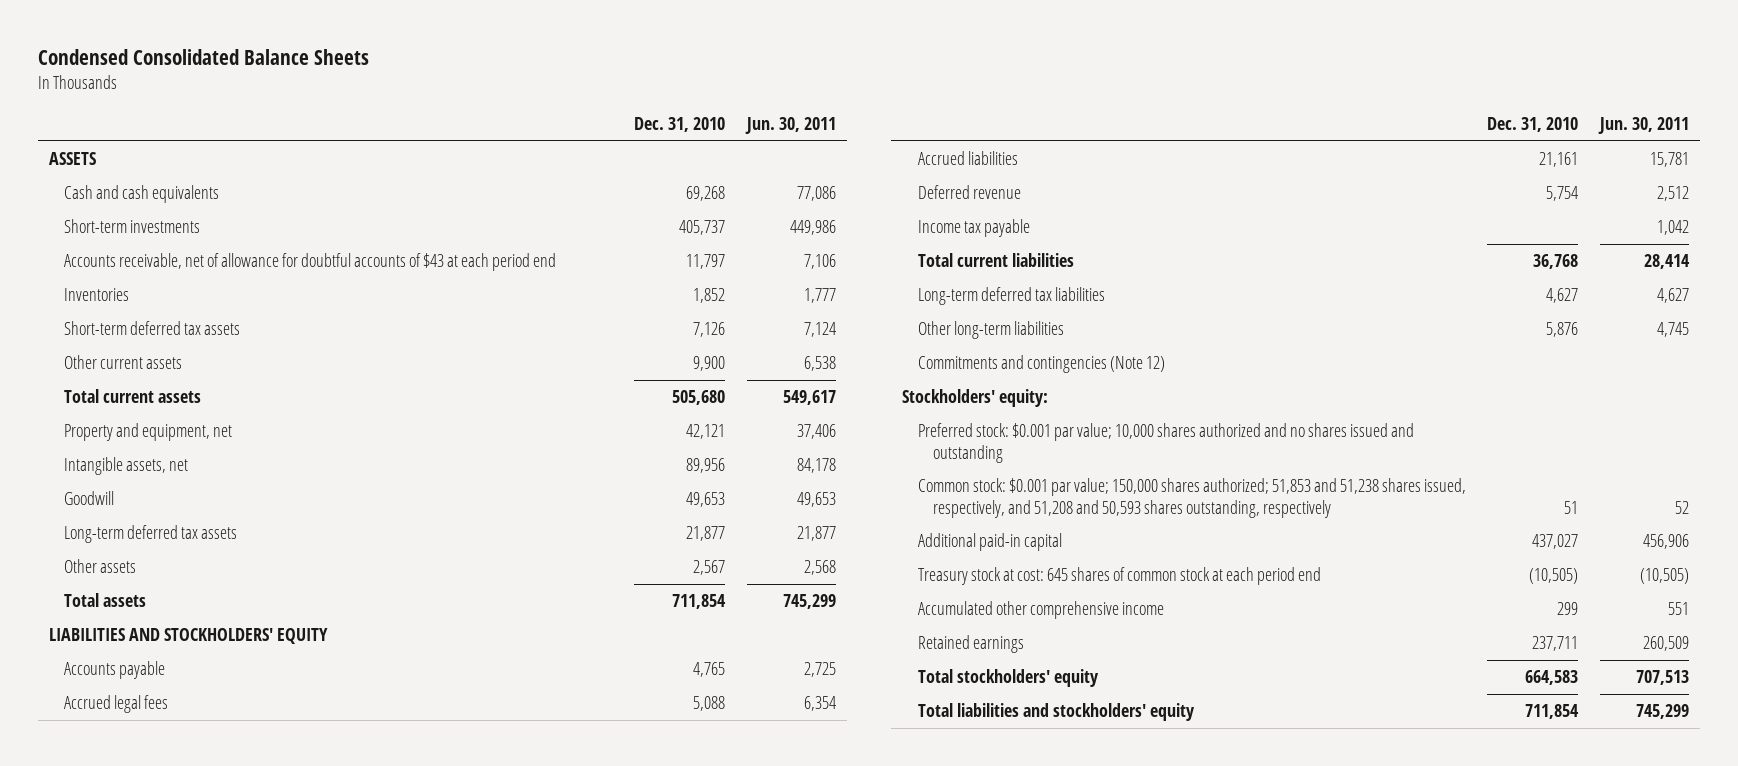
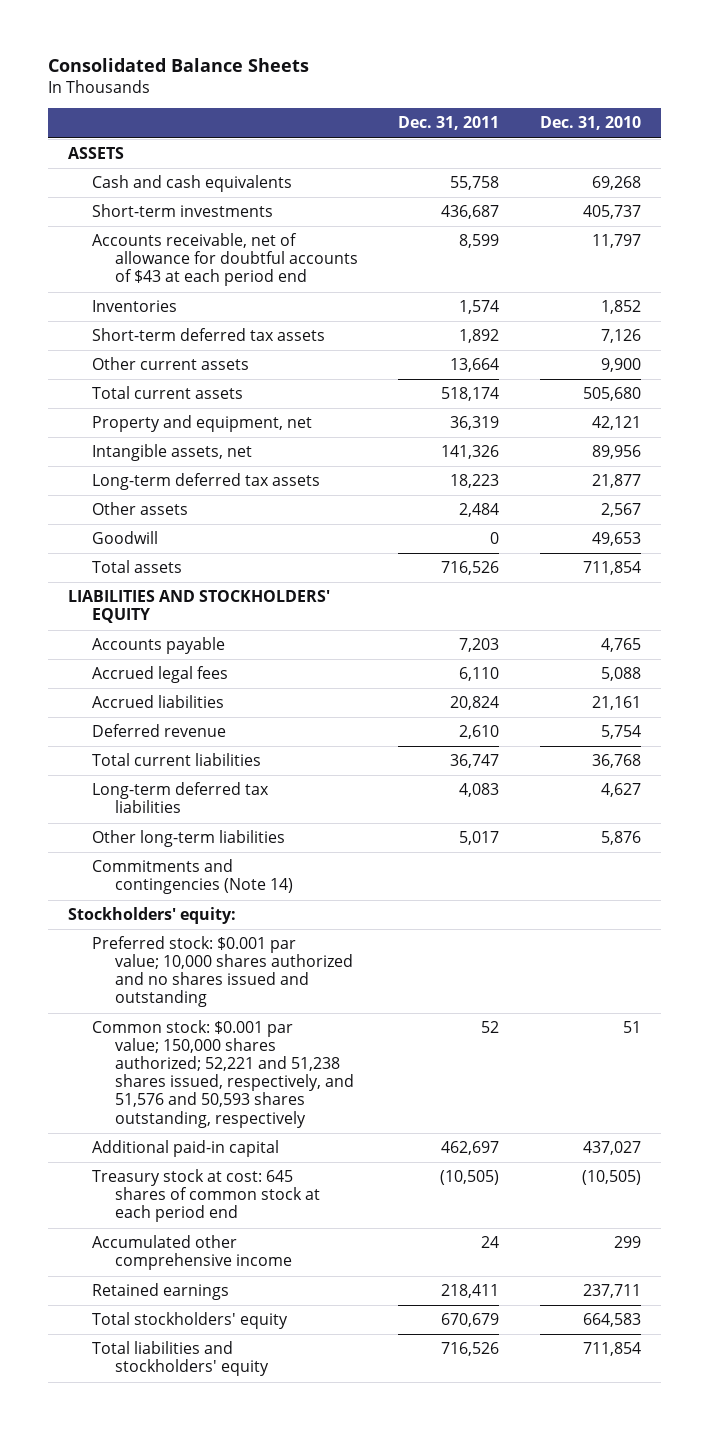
[37,49,369,66] Condensed Consolidated Balance Sheets -> [48,58,310,73] Consolidated Balance Sheets
[744,117,836,135] Jun. 30, 2011 -> none
none -> [398,116,500,131] Dec. 31, 2011
[64,491,115,506] Goodwill -> [91,531,158,545] Goodwill
[917,219,1030,238] Income tax payable -> none
[917,355,1165,374] Commitments and contingencies (Note 12) -> [91,859,294,895] Commitments and contingencies (Note 14)
[917,478,1466,518] Common stock: $0.001 par value; 150,000 shares authorized; 51,853 and 51,238 shares issued, respectively, and 51,208 and 50,593 shares outstanding, respectively -> [91,1020,355,1128] Common stock: $0.001 par value; 150,000 shares authorized; 52,221 and 51,238 shares issued, respectively, and 51,576 and 50,593 shares outstanding, respectively

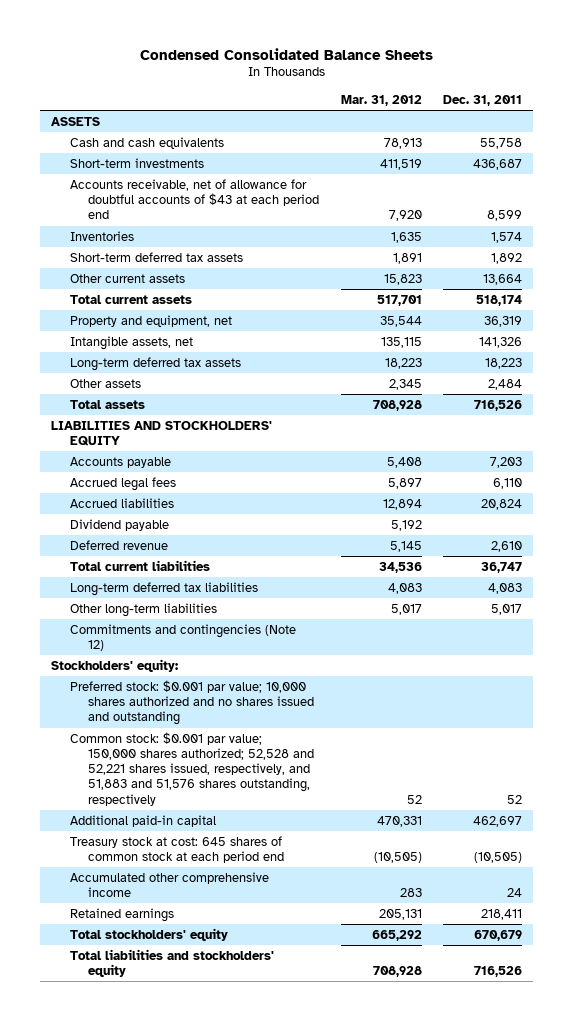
[48,58,310,73] Consolidated Balance Sheets -> [139,47,433,60] Condensed Consolidated Balance Sheets
[539,116,641,131] Dec. 31, 2010 -> none
none -> [340,94,422,106] Mar. 31, 2012
[91,531,158,545] Goodwill -> none
none -> [69,518,169,531] Dividend payable
[91,859,294,895] Commitments and contingencies (Note 14) -> [69,623,296,651] Commitments and contingencies (Note 12)
[91,1020,355,1128] Common stock: $0.001 par value; 150,000 shares authorized; 52,221 and 51,238 shares issued, respectively, and 51,576 and 50,593 shares outstanding, respectively -> [69,731,315,806] Common stock: $0.001 par value; 150,000 shares authorized; 52,528 and 52,221 shares issued, respectively, and 51,883 and 51,576 shares outstanding, respectively

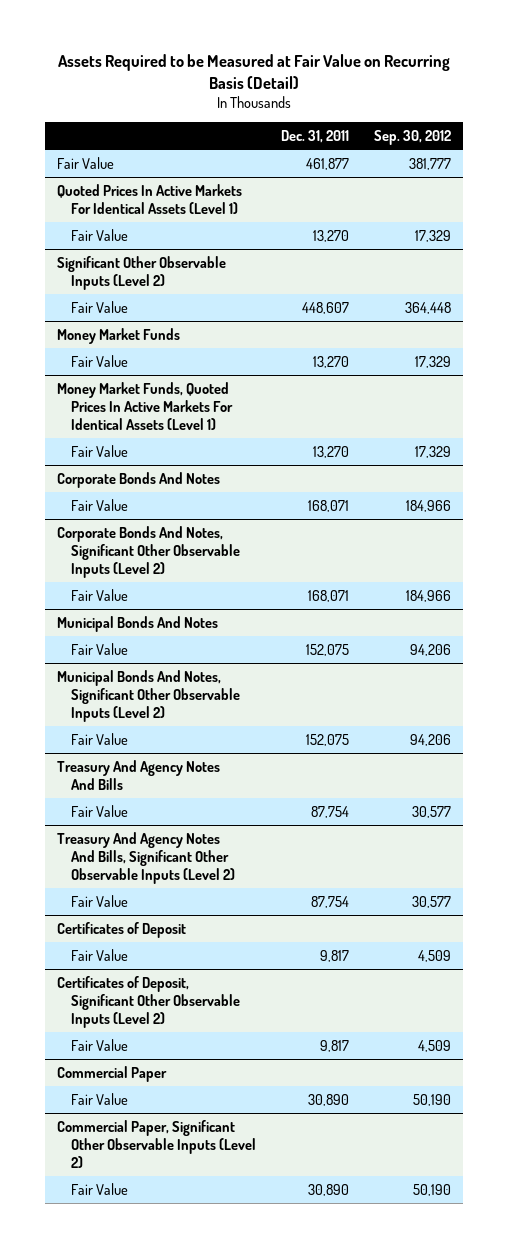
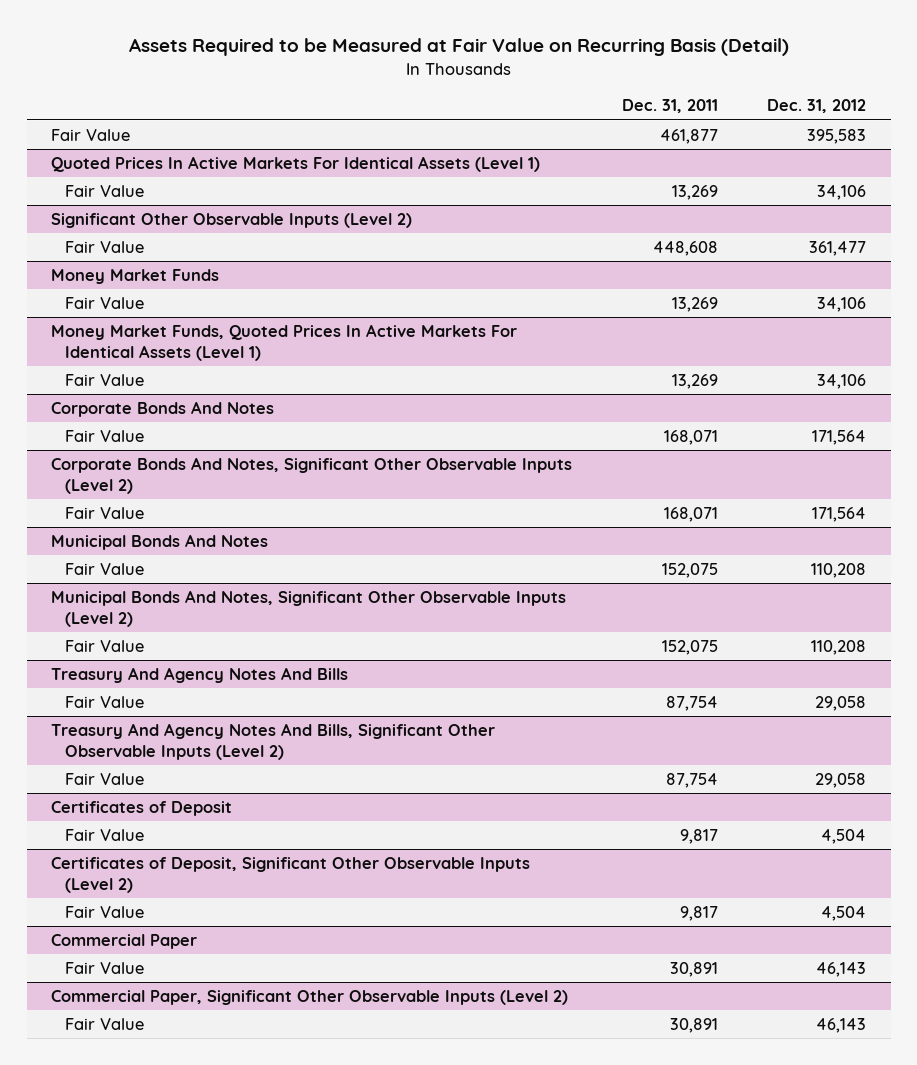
[373,130,451,146] Sep. 30, 2012 -> none
none -> [767,99,867,114] Dec. 31, 2012
[312,229,349,242] 13,270 -> [671,184,718,200] 13,269
[301,301,349,314] 448,607 -> [652,240,718,256] 448,608
[312,355,349,368] 13,270 -> [671,296,718,312] 13,269
[312,445,349,458] 13,270 -> [671,373,718,389] 13,269
[307,1093,349,1106] 30,890 -> [669,961,718,977] 30,891
[307,1183,349,1196] 30,890 -> [669,1017,718,1033] 30,891

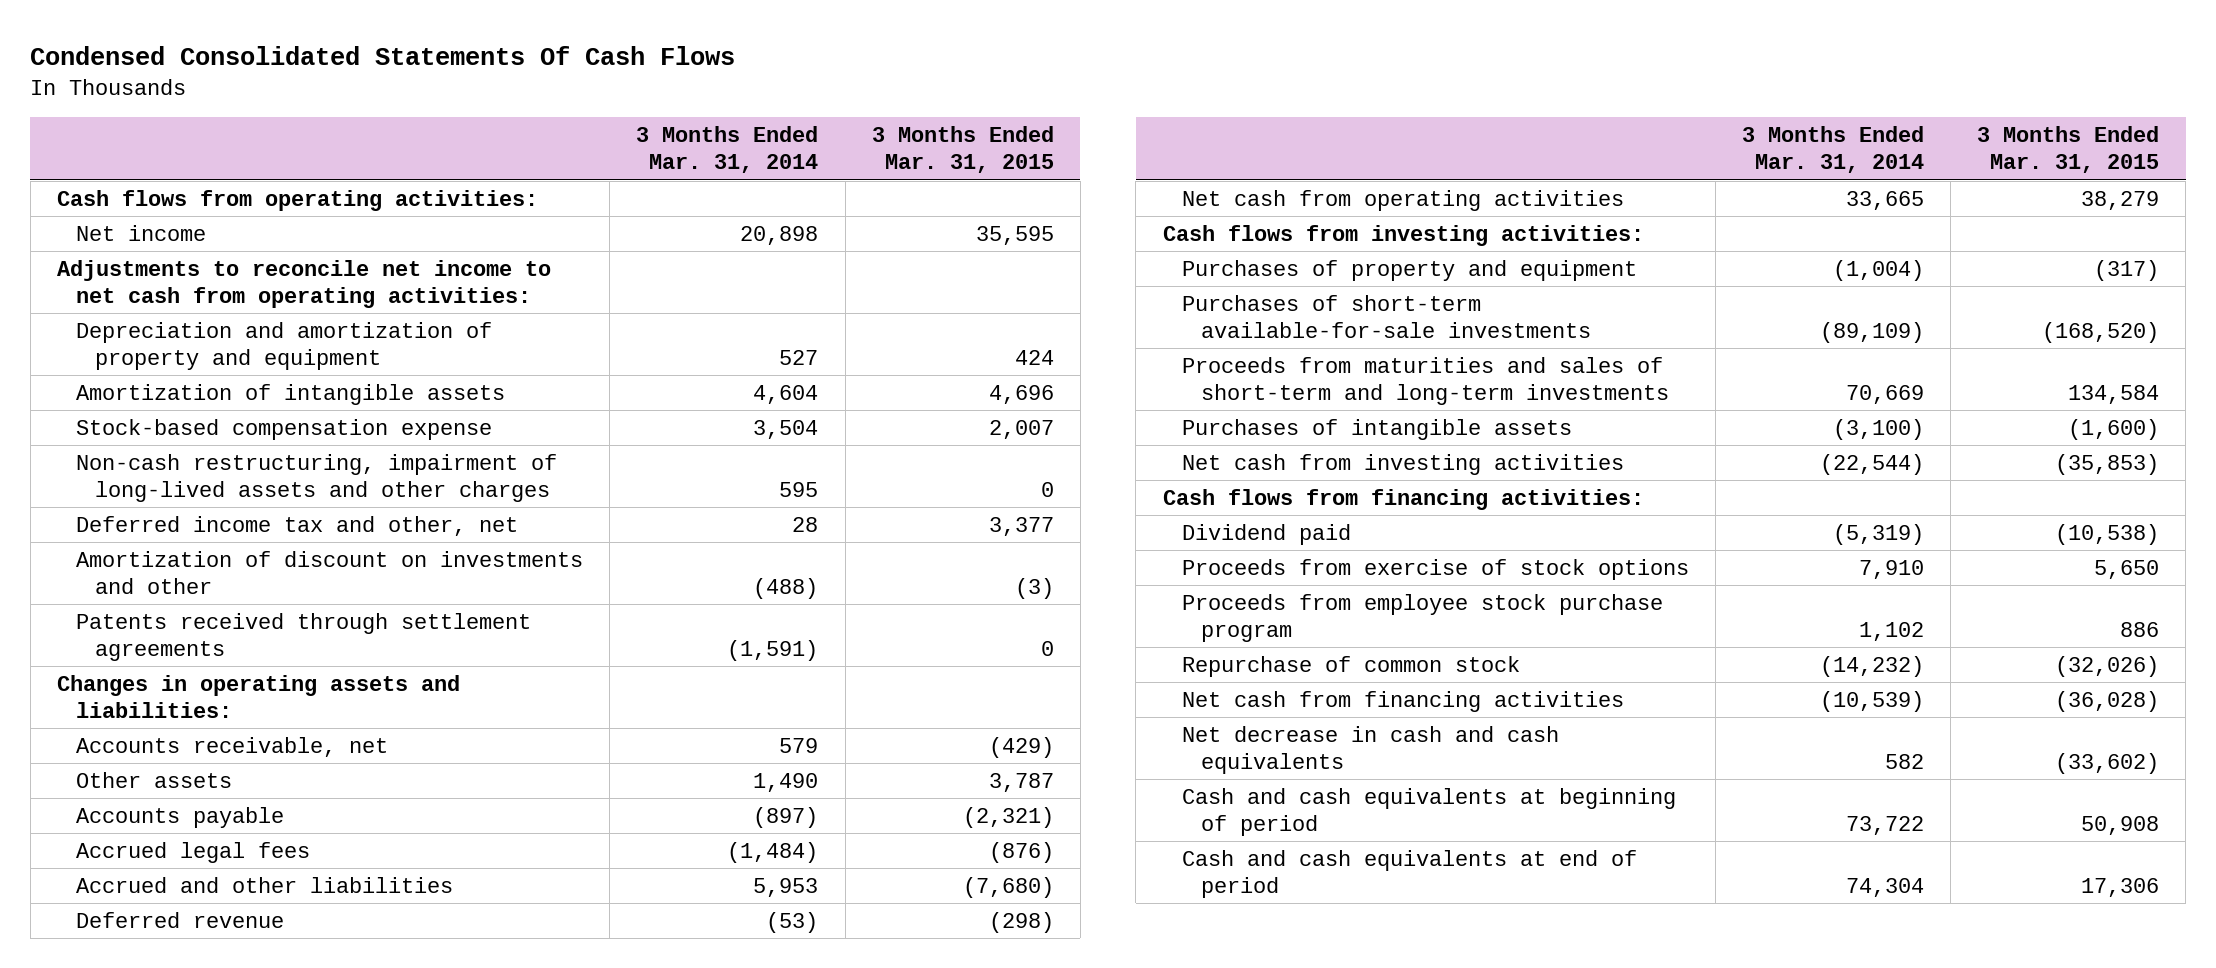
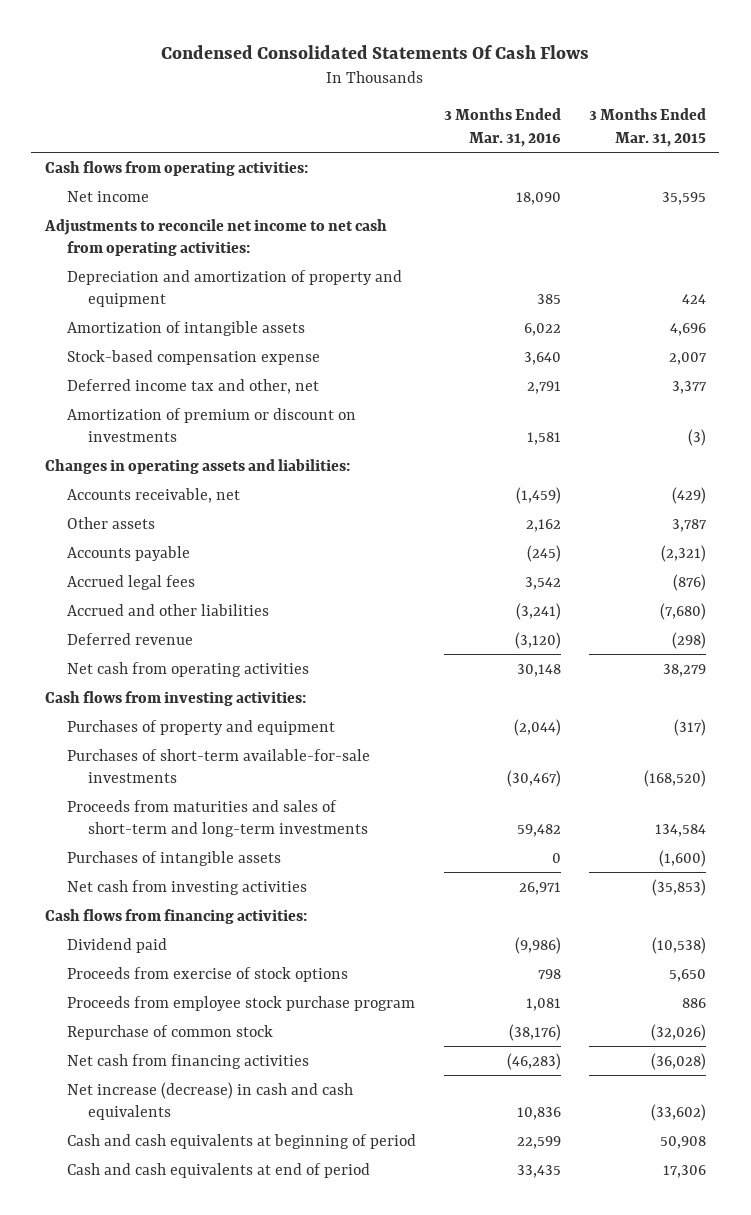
[636,126,819,174] 3 Months Ended Mar. 31, 2014 -> none
none -> [443,108,561,147] 3 Months Ended Mar. 31, 2016
[76,453,558,503] Non-cash restructuring, impairment of long-lived assets and other charges -> none
[76,612,532,662] Patents received through settlement agreements -> none
[76,550,584,595] Amortization of discount on investments and other -> [66,407,356,442] Amortization of premium or discount on investments
[1181,725,1559,775] Net decrease in cash and cash equivalents -> [66,1081,353,1120] Net increase (decrease) in cash and cash equivalents

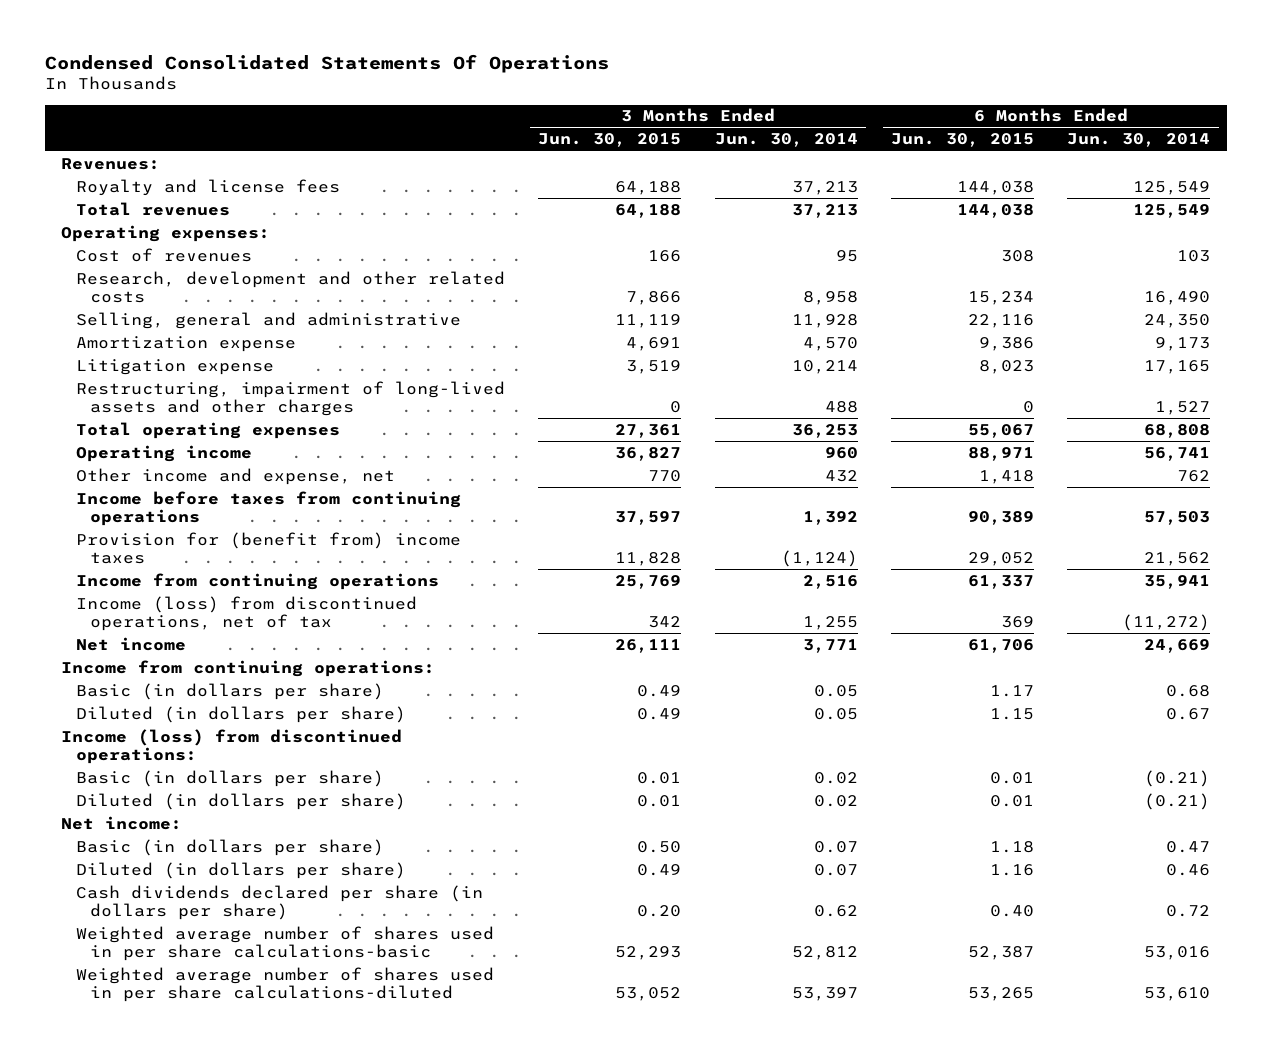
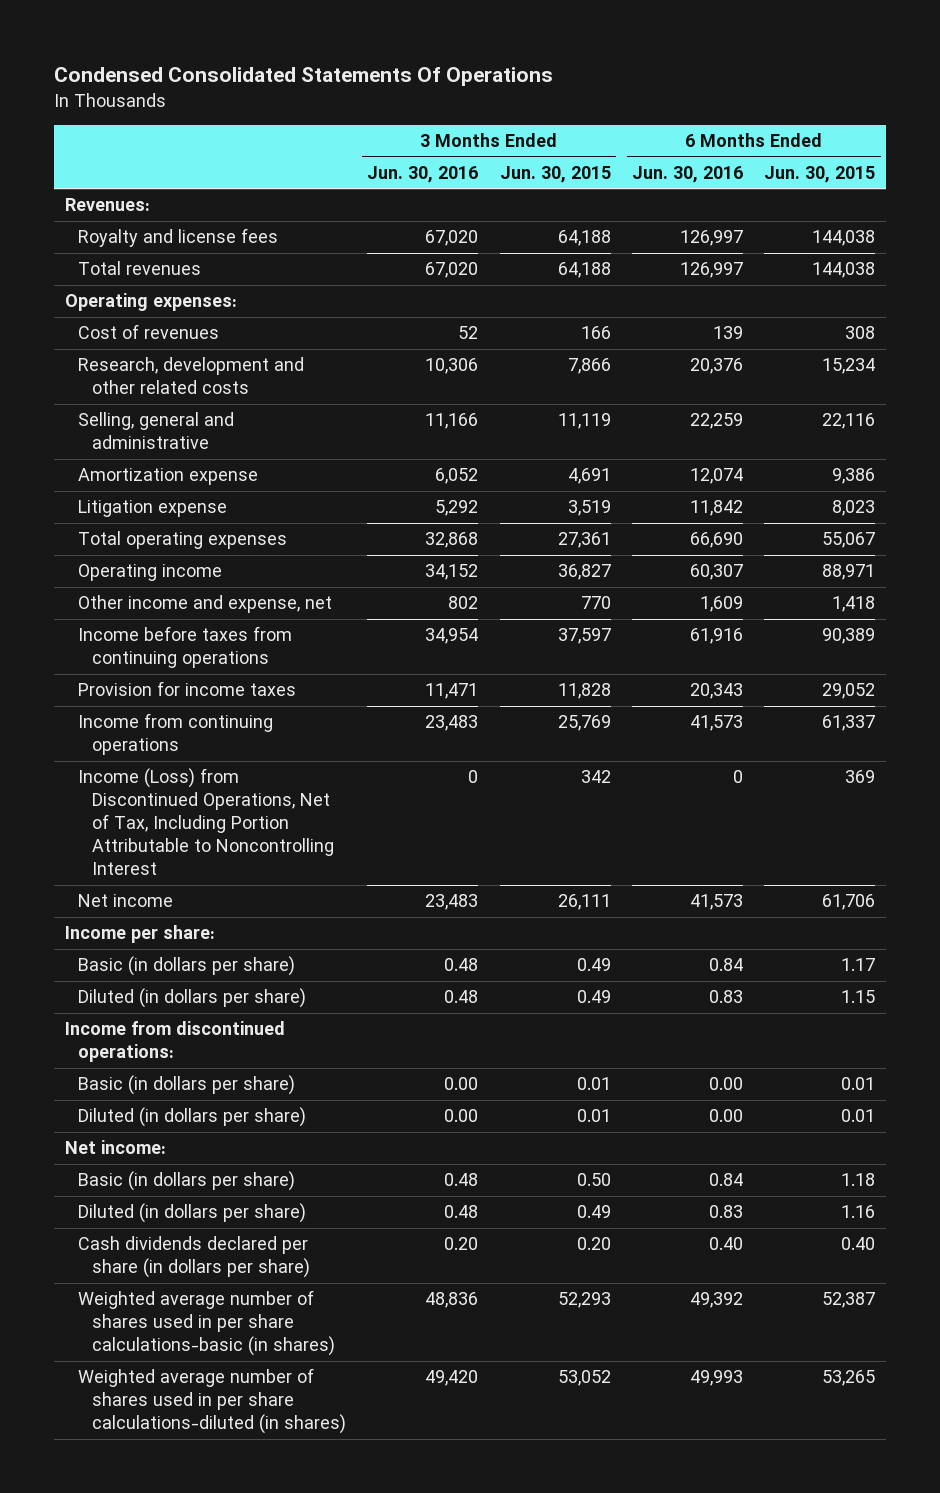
[714,133,858,148] Jun. 30, 2014 -> none
[1067,133,1211,148] Jun. 30, 2014 -> none
none -> [367,165,479,183] Jun. 30, 2016
none -> [631,165,743,183] Jun. 30, 2016
[75,380,505,416] Restructuring, impairment of long-lived assets and other charges -> none
[75,531,461,564] Provision for (benefit from) income taxes -> [78,681,297,697] Provision for income taxes
[75,595,417,631] Income (loss) from discontinued operations, net of tax -> [78,768,334,876] Income (Loss) from Discontinued Operations, Net of Tax, Including Portion Attributable to Noncontrolling Interest
[61,659,436,677] Income from continuing operations: -> none
none -> [64,925,215,944] Income per share:
[61,728,403,764] Income (loss) from discontinued operations: -> [64,1021,285,1063] Income from discontinued operations:
[75,925,494,961] Weighted average number of shares used in per share calculations-basic -> [78,1290,335,1357] Weighted average number of shares used in per share calculations-basic (in shares)
[75,966,494,1002] Weighted average number of shares used in per share calculations-diluted -> [78,1368,346,1435] Weighted average number of shares used in per share calculations-diluted (in shares)

